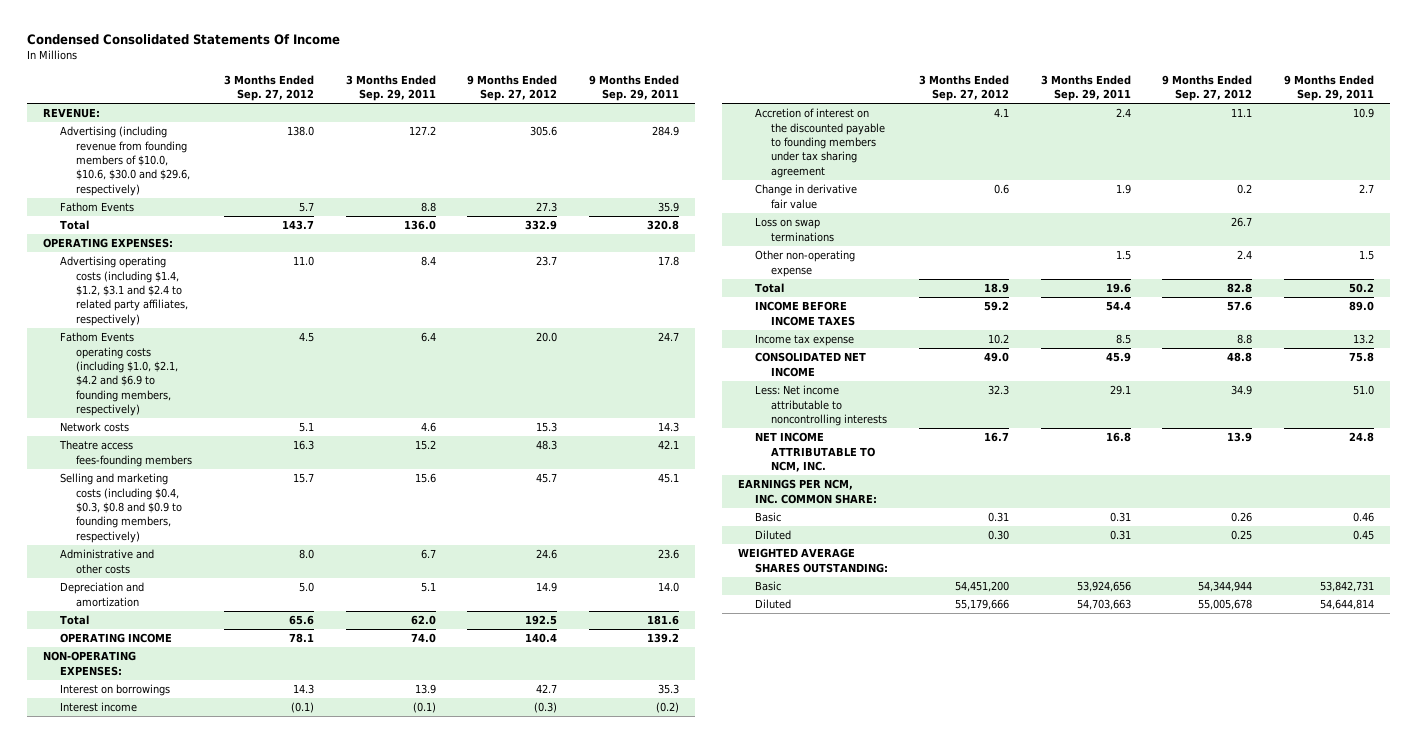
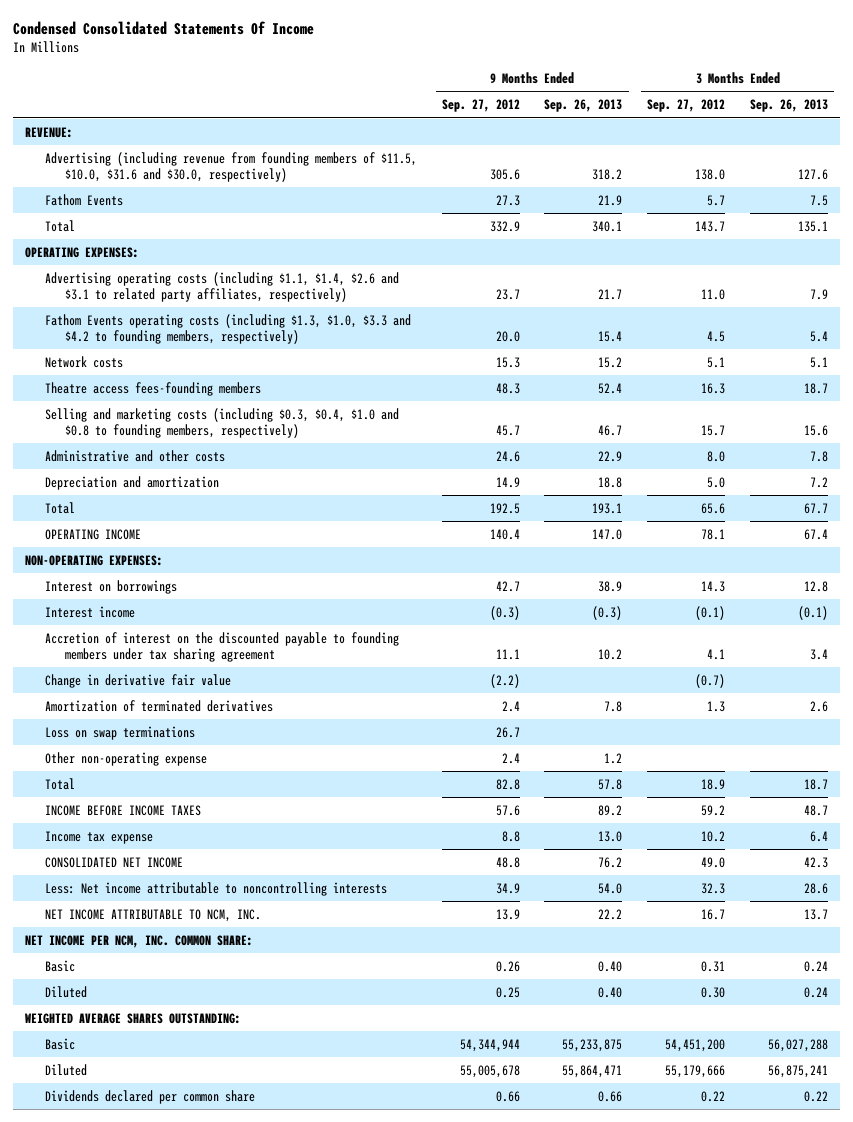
[345,74,436,102] 3 Months Ended Sep. 29, 2011 -> none
[588,74,679,102] 9 Months Ended Sep. 29, 2011 -> none
none -> [544,99,623,113] Sep. 26, 2013
none -> [749,99,828,113] Sep. 26, 2013
[59,126,191,196] Advertising (including revenue from founding members of $10.0, $10.6, $30.0 and $29.6, respectively) -> [45,151,418,182] Advertising (including revenue from founding members of $11.5, $10.0, $31.6 and $30.0, respectively)
[59,256,189,326] Advertising operating costs (including $1.4, $1.2, $3.1 and $2.4 to related party affiliates, respectively) -> [45,271,400,302] Advertising operating costs (including $1.1, $1.4, $2.6 and $3.1 to related party affiliates, respectively)
[59,332,179,417] Fathom Events operating costs (including $1.0, $2.1, $4.2 and $6.9 to founding members, respectively) -> [45,313,412,344] Fathom Events operating costs (including $1.3, $1.0, $3.3 and $4.2 to founding members, respectively)
[59,473,183,543] Selling and marketing costs (including $0.4, $0.3, $0.8 and $0.9 to founding members, respectively) -> [45,407,400,438] Selling and marketing costs (including $0.3, $0.4, $1.0 and $0.8 to founding members, respectively)
[994,184,1010,195] 0.6 -> [695,673,726,688] (0.7)
[1237,184,1253,195] 0.2 -> [489,673,520,688] (2.2)
none -> [45,699,274,712] Amortization of terminated derivatives
[738,479,877,504] EARNINGS PER NCM, INC. COMMON SHARE: -> [25,934,254,948] NET INCOME PER NCM, INC. COMMON SHARE:
none -> [45,1089,256,1104] Dividends declared per common share

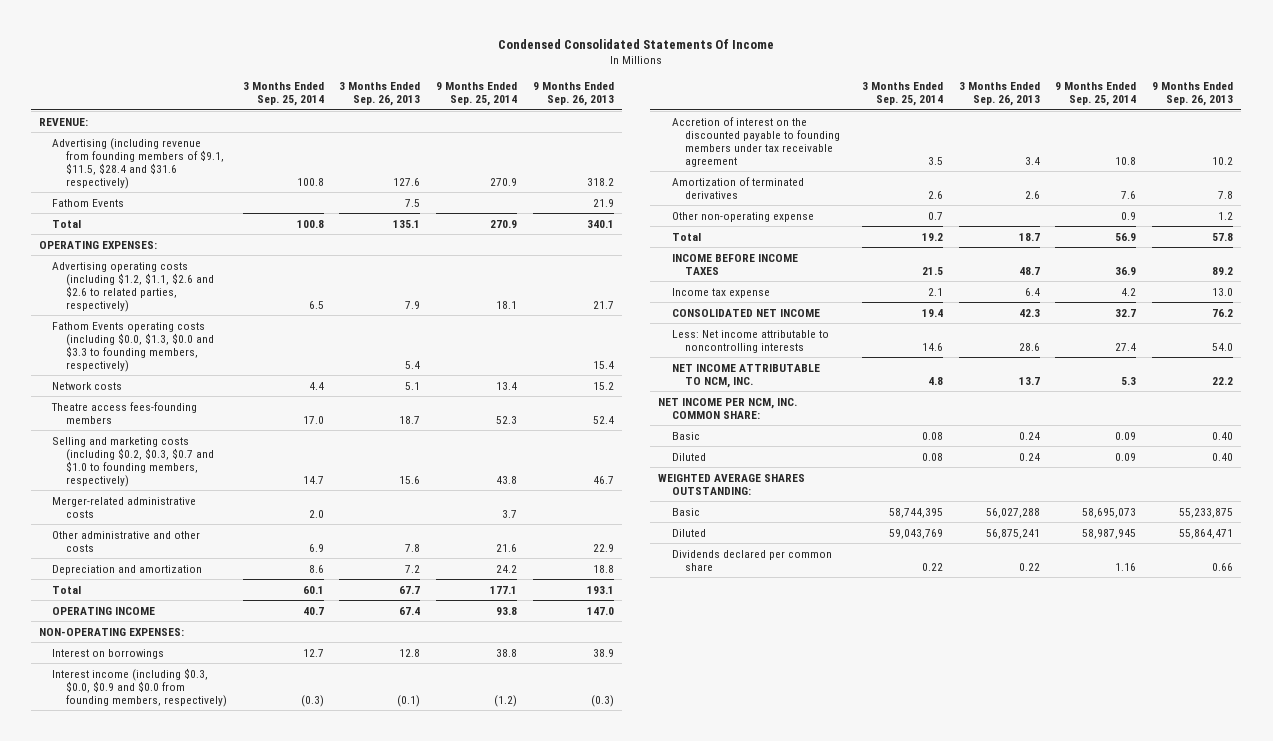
[441,99,520,113] Sep. 27, 2012 -> none
[647,99,726,113] Sep. 27, 2012 -> none
none -> [242,82,324,107] 3 Months Ended Sep. 25, 2014
none -> [436,82,518,107] 9 Months Ended Sep. 25, 2014
[45,151,418,182] Advertising (including revenue from founding members of $11.5, $10.0, $31.6 and $30.0, respectively) -> [52,137,224,189] Advertising (including revenue from founding members of $9.1, $11.5, $28.4 and $31.6 respectively)
[45,271,400,302] Advertising operating costs (including $1.1, $1.4, $2.6 and $3.1 to related party affiliates, respectively) -> [52,261,214,312] Advertising operating costs (including $1.2, $1.1, $2.6 and $2.6 to related parties, respectively)
[45,313,412,344] Fathom Events operating costs (including $1.3, $1.0, $3.3 and $4.2 to founding members, respectively) -> [52,321,214,372] Fathom Events operating costs (including $0.0, $1.3, $0.0 and $3.3 to founding members, respectively)
[45,407,400,438] Selling and marketing costs (including $0.3, $0.4, $1.0 and $0.8 to founding members, respectively) -> [52,436,214,487] Selling and marketing costs (including $0.2, $0.3, $0.7 and $1.0 to founding members, respectively)
none -> [52,496,197,518] Merger-related administrative costs
[45,449,226,462] Administrative and other costs -> [52,530,201,552] Other administrative and other costs
[45,673,232,688] Change in derivative fair value -> none
[45,605,136,618] Interest income -> [52,667,227,707] Interest income (including $0.3, $0.0, $0.9 and $0.0 from founding members, respectively)
[45,631,400,662] Accretion of interest on the discounted payable to founding members under tax sharing agreement -> [671,116,840,167] Accretion of interest on the discounted payable to founding members under tax receivable agreement
[45,725,196,740] Loss on swap terminations -> none

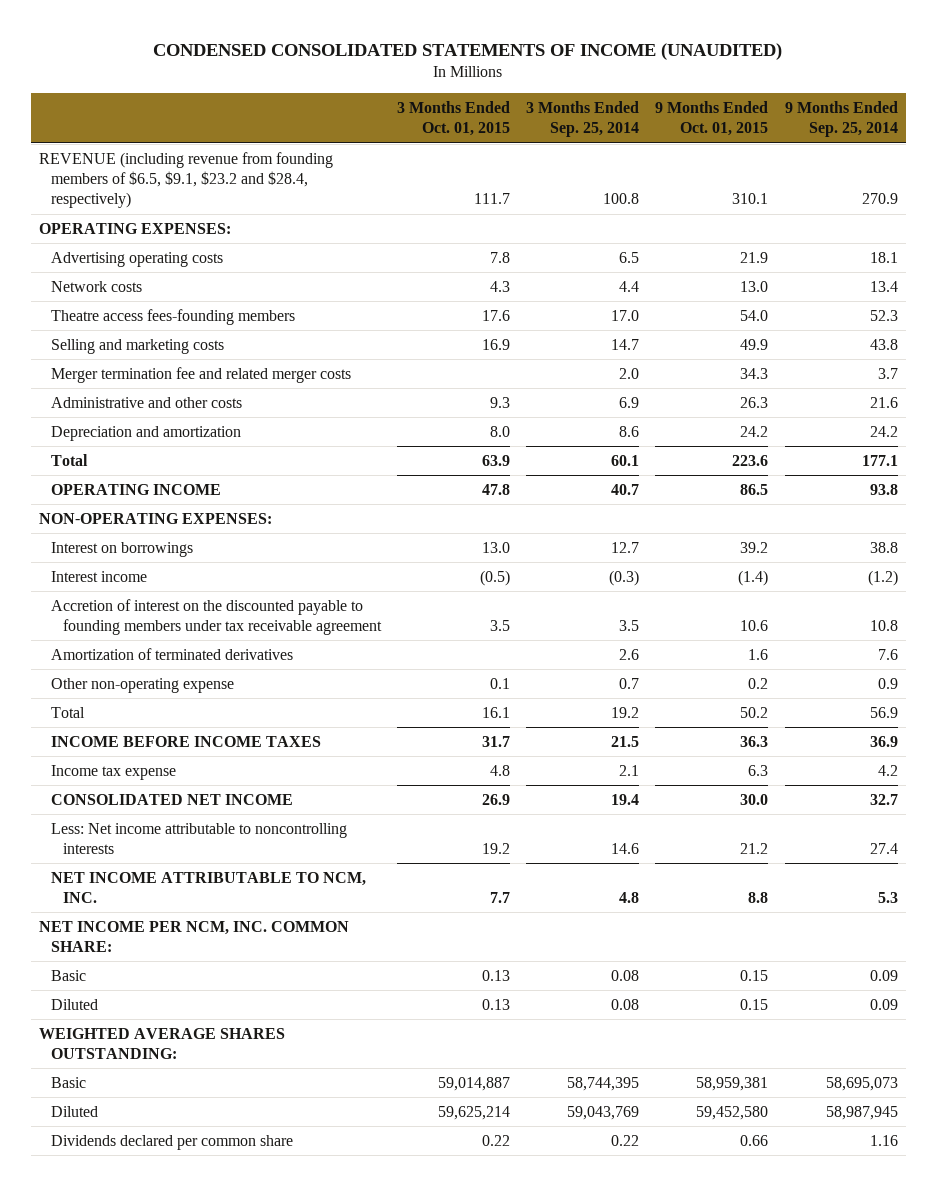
[498,38,775,49] Condensed Consolidated Statements Of Income -> [153,42,783,60] CONDENSED CONSOLIDATED STATEMENTS OF INCOME (UNAUDITED)
[339,82,421,107] 3 Months Ended Sep. 26, 2013 -> none
[533,82,615,107] 9 Months Ended Sep. 26, 2013 -> none
none -> [396,101,510,137] 3 Months Ended Oct. 01, 2015
none -> [655,101,769,137] 9 Months Ended Oct. 01, 2015
[39,117,89,126] REVENUE: -> none
[52,198,125,207] Fathom Events -> none
[52,219,82,228] Total -> none
[52,137,224,189] Advertising (including revenue from founding members of $9.1, $11.5, $28.4 and $31.6 respectively) -> [39,151,334,209] REVENUE (including revenue from founding members of $6.5, $9.1, $23.2 and $28.4, respectively)
[52,321,214,372] Fathom Events operating costs (including $0.0, $1.3, $0.0 and $3.3 to founding members, respectively) -> none
[52,261,214,312] Advertising operating costs (including $1.2, $1.1, $2.6 and $2.6 to related parties, respectively) -> [50,251,223,267] Advertising operating costs
[52,436,214,487] Selling and marketing costs (including $0.2, $0.3, $0.7 and $1.0 to founding members, respectively) -> [50,338,224,354] Selling and marketing costs
[52,496,197,518] Merger-related administrative costs -> [50,366,351,383] Merger termination fee and related merger costs
[52,530,201,552] Other administrative and other costs -> [50,396,242,408] Administrative and other costs
[52,667,227,707] Interest income (including $0.3, $0.0, $0.9 and $0.0 from founding members, respectively) -> [50,570,147,582] Interest income

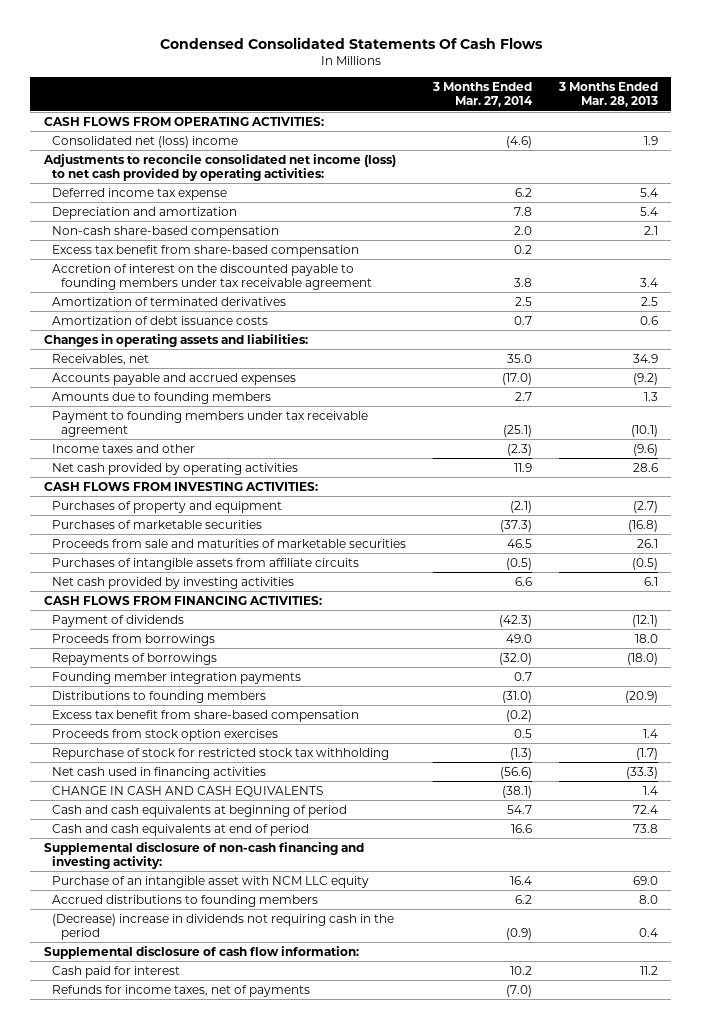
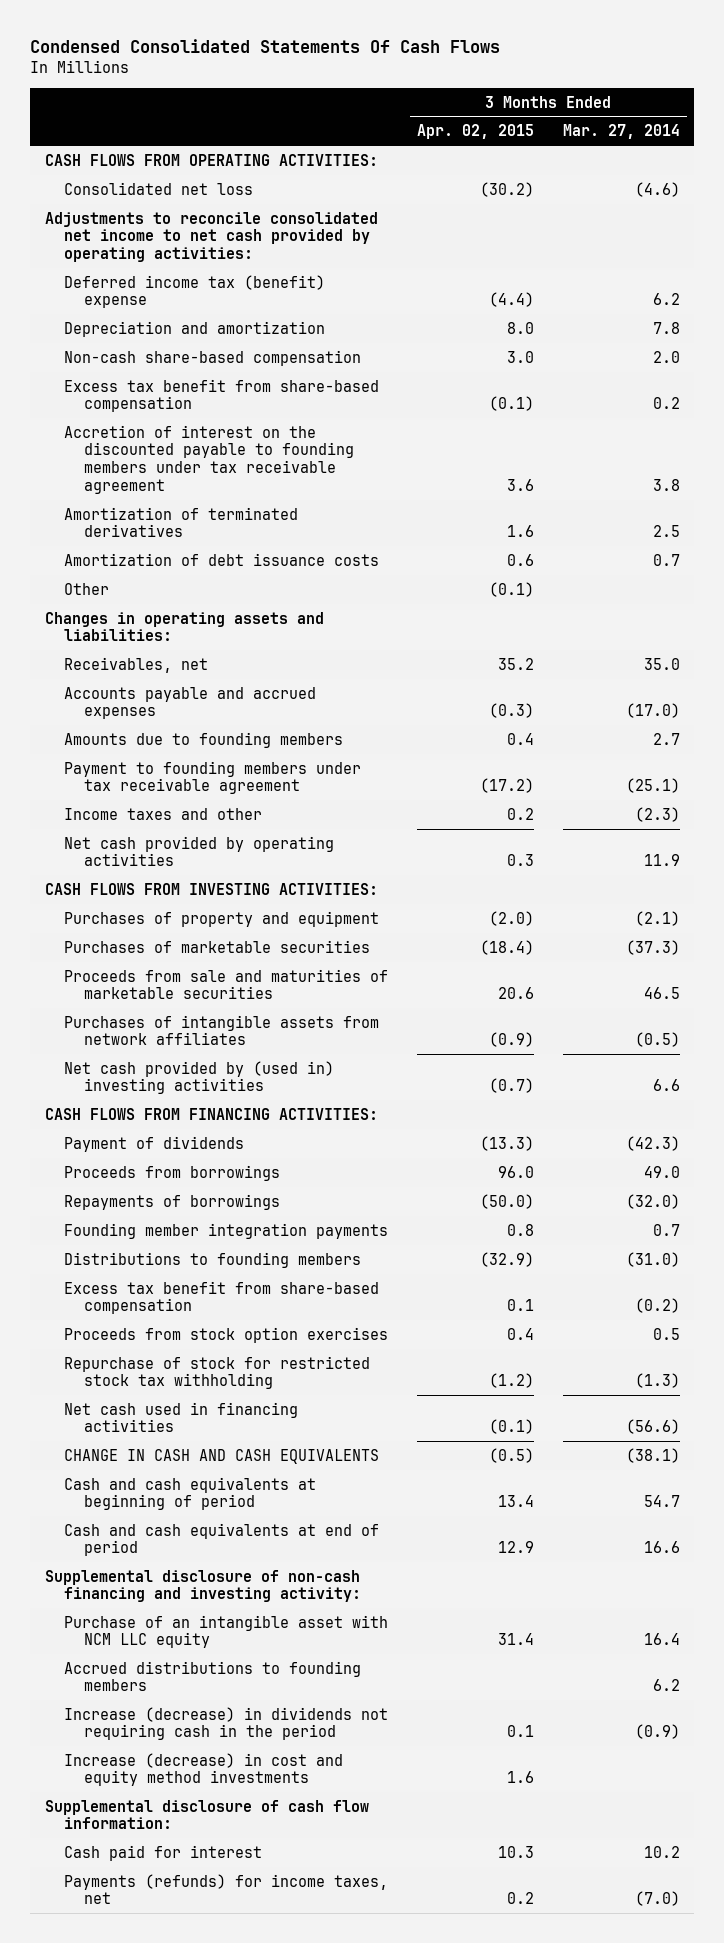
[557,82,658,108] 3 Months Ended Mar. 28, 2013 -> none
none -> [417,124,535,140] Apr. 02, 2015
[52,135,239,148] Consolidated net (loss) income -> [64,181,254,195] Consolidated net loss
[42,153,396,181] Adjustments to reconcile consolidated net income (loss) to net cash provided by operating activities: -> [44,211,378,262] Adjustments to reconcile consolidated net income to net cash provided by operating activities:
[52,187,228,200] Deferred income tax expense -> [64,274,326,309] Deferred income tax (benefit) expense
none -> [64,582,110,595] Other
[52,557,360,570] Purchases of intangible assets from affiliate circuits -> [64,1014,380,1046] Purchases of intangible assets from network affiliates
[52,576,295,589] Net cash provided by investing activities -> [64,1060,335,1095] Net cash provided by (used in) investing activities
[52,913,395,940] (Decrease) increase in dividends not requiring cash in the period -> [64,1706,389,1741] Increase (decrease) in dividends not requiring cash in the period
none -> [64,1752,344,1787] Increase (decrease) in cost and equity method investments
[52,984,311,997] Refunds for income taxes, net of payments -> [64,1873,389,1905] Payments (refunds) for income taxes, net

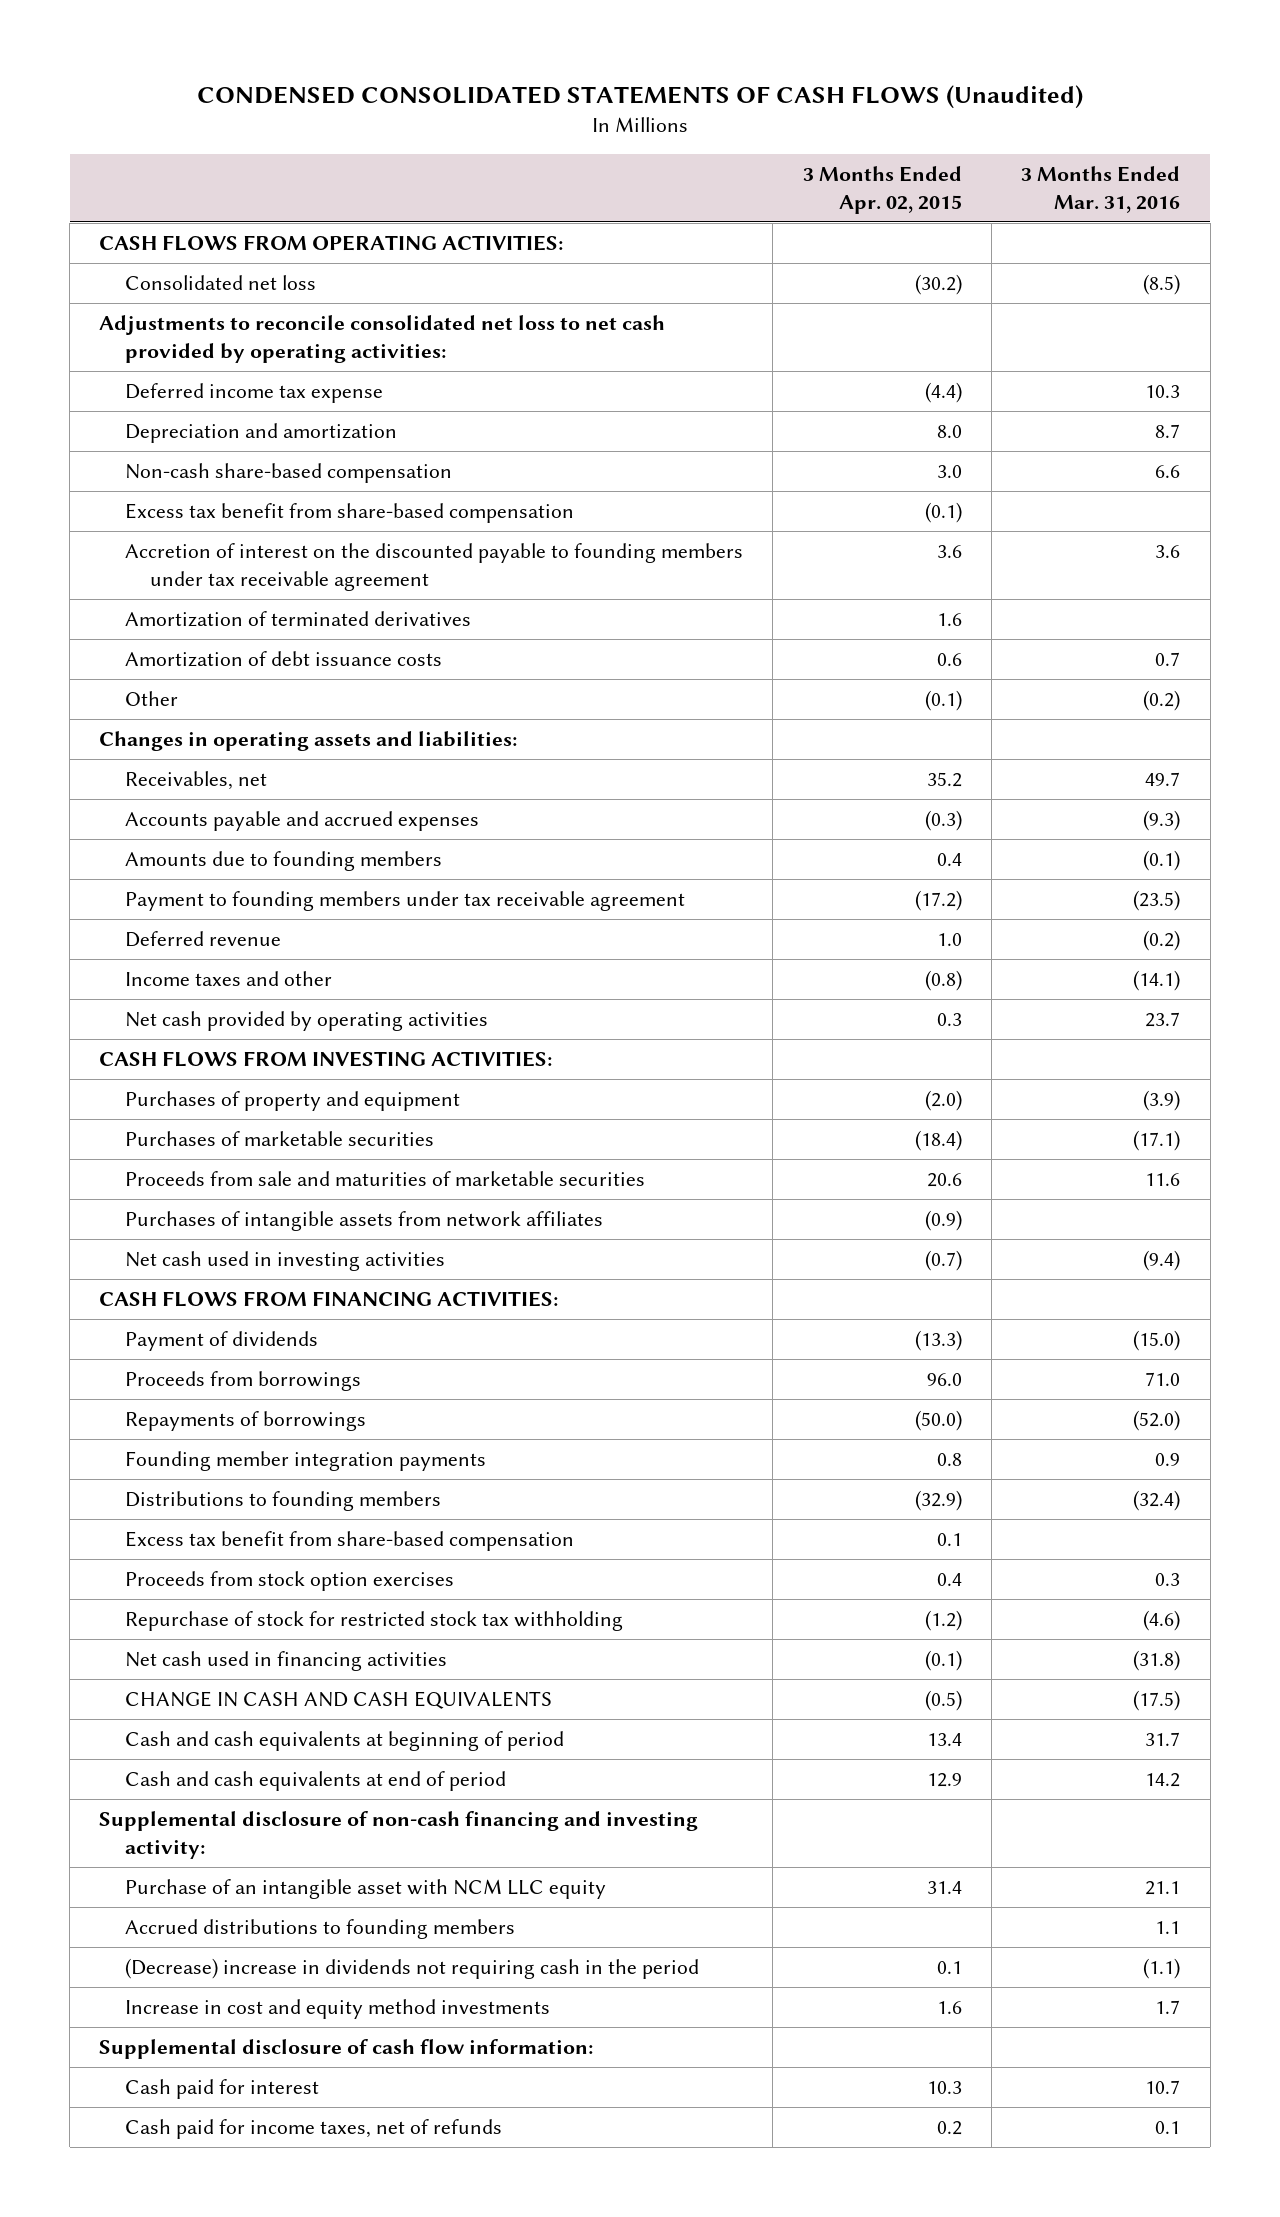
[30,39,501,54] Condensed Consolidated Statements Of Cash Flows -> [196,85,1083,110] CONDENSED CONSOLIDATED STATEMENTS OF CASH FLOWS (Unaudited)
[562,124,680,140] Mar. 27, 2014 -> none
none -> [1021,166,1181,213] 3 Months Ended Mar. 31, 2016
[44,211,378,262] Adjustments to reconcile consolidated net income to net cash provided by operating activities: -> [99,315,666,363] Adjustments to reconcile consolidated net loss to net cash provided by operating activities:
[64,274,326,309] Deferred income tax (benefit) expense -> [124,383,383,404] Deferred income tax expense
none -> [124,931,281,948] Deferred revenue
[507,807,535,820] 0.2 -> [924,970,962,992] (0.8)
[64,1060,335,1095] Net cash provided by (used in) investing activities -> [124,1251,445,1272] Net cash used in investing activities
[64,1706,389,1741] Increase (decrease) in dividends not requiring cash in the period -> [124,1958,699,1980] (Decrease) increase in dividends not requiring cash in the period
[64,1752,344,1787] Increase (decrease) in cost and equity method investments -> [124,1999,550,2020] Increase in cost and equity method investments
[64,1873,389,1905] Payments (refunds) for income taxes, net -> [124,2119,502,2140] Cash paid for income taxes, net of refunds

